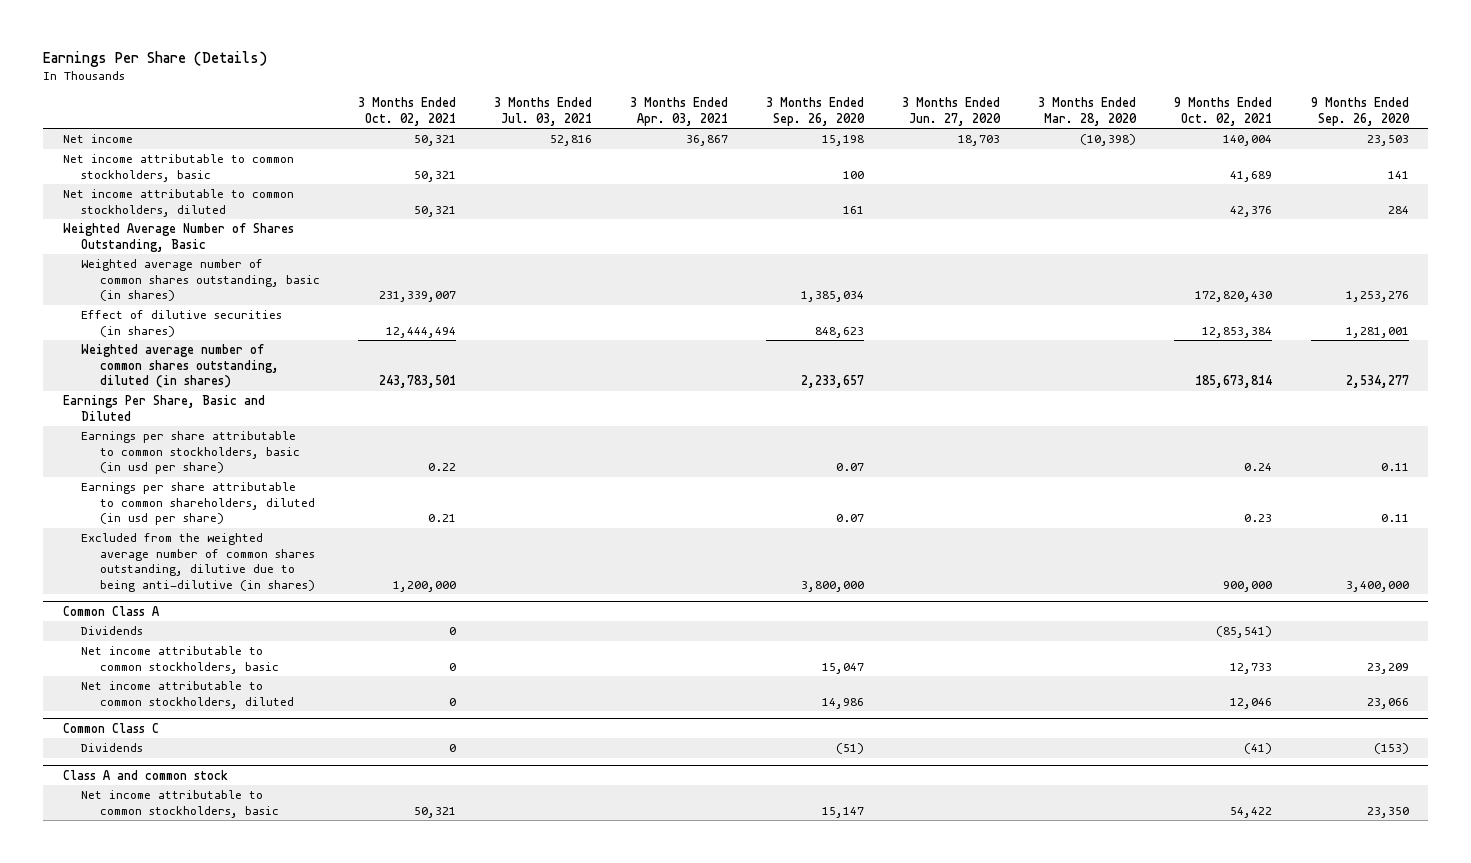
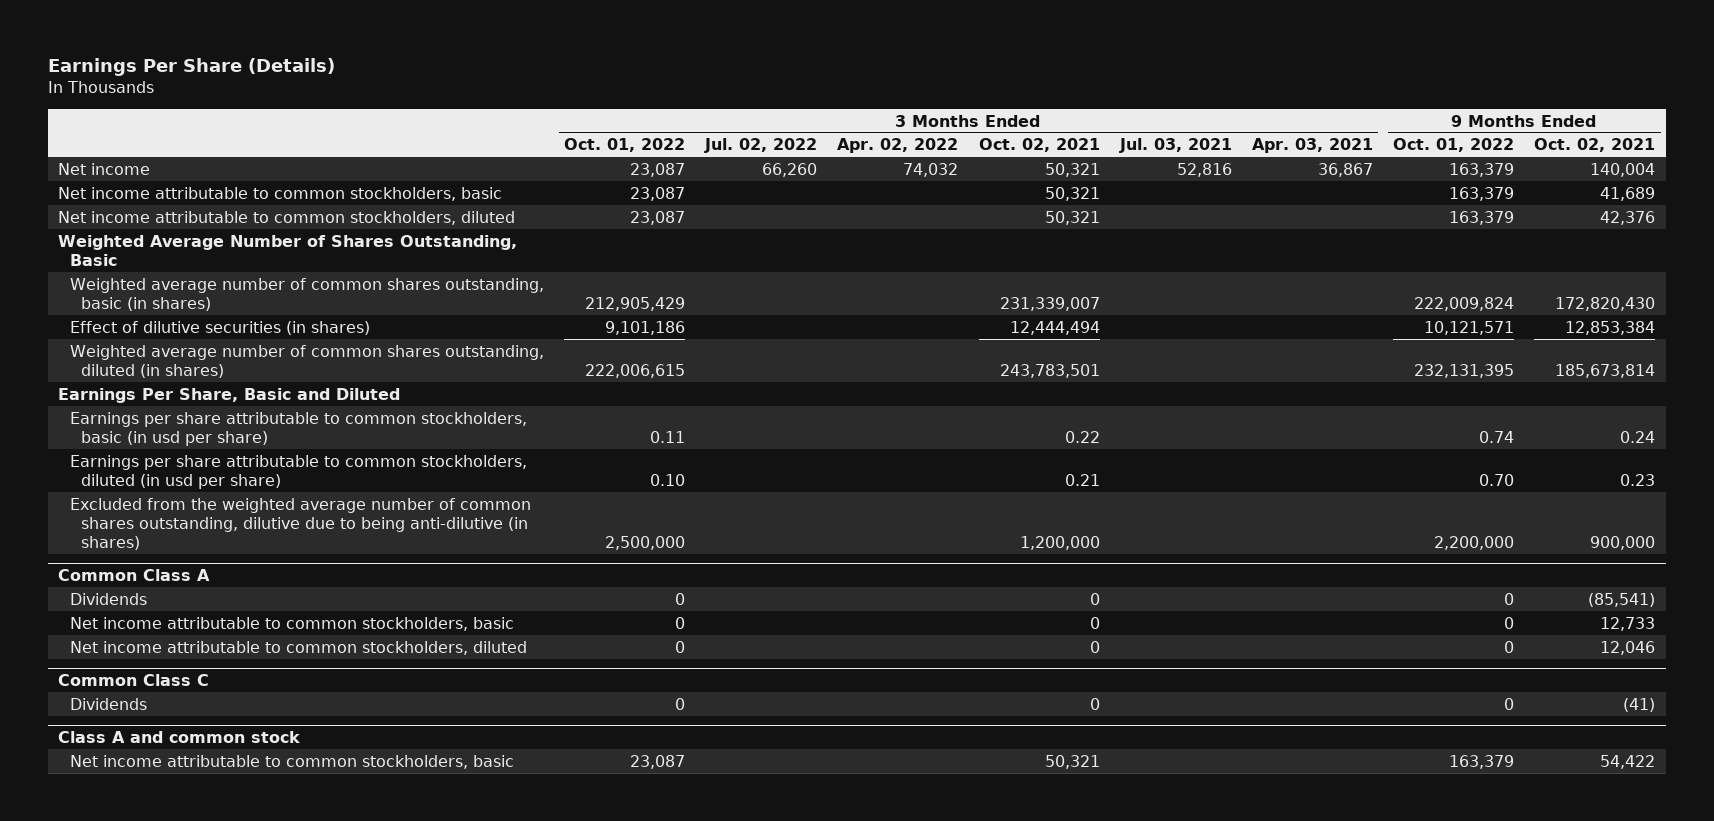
[766,97,866,127] 3 Months Ended Sep. 26, 2020 -> none
[902,97,1002,127] 3 Months Ended Jun. 27, 2020 -> none
[1038,97,1138,127] 3 Months Ended Mar. 28, 2020 -> none
[1310,97,1410,127] 9 Months Ended Sep. 26, 2020 -> none
none -> [563,138,685,153] Oct. 01, 2022
none -> [704,138,818,154] Jul. 02, 2022
none -> [837,138,959,154] Apr. 02, 2022
none -> [1393,138,1515,153] Oct. 01, 2022
[81,482,315,526] Earnings per share attributable to common shareholders, diluted (in usd per share) -> [69,454,527,489] Earnings per share attributable to common stockholders, diluted (in usd per share)

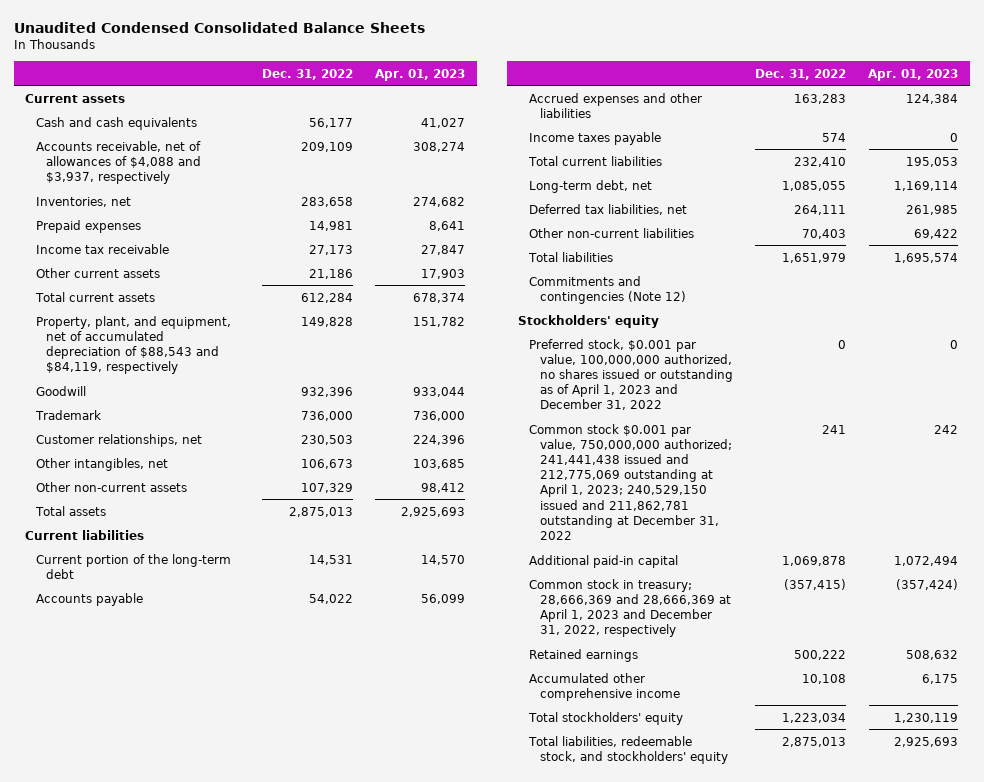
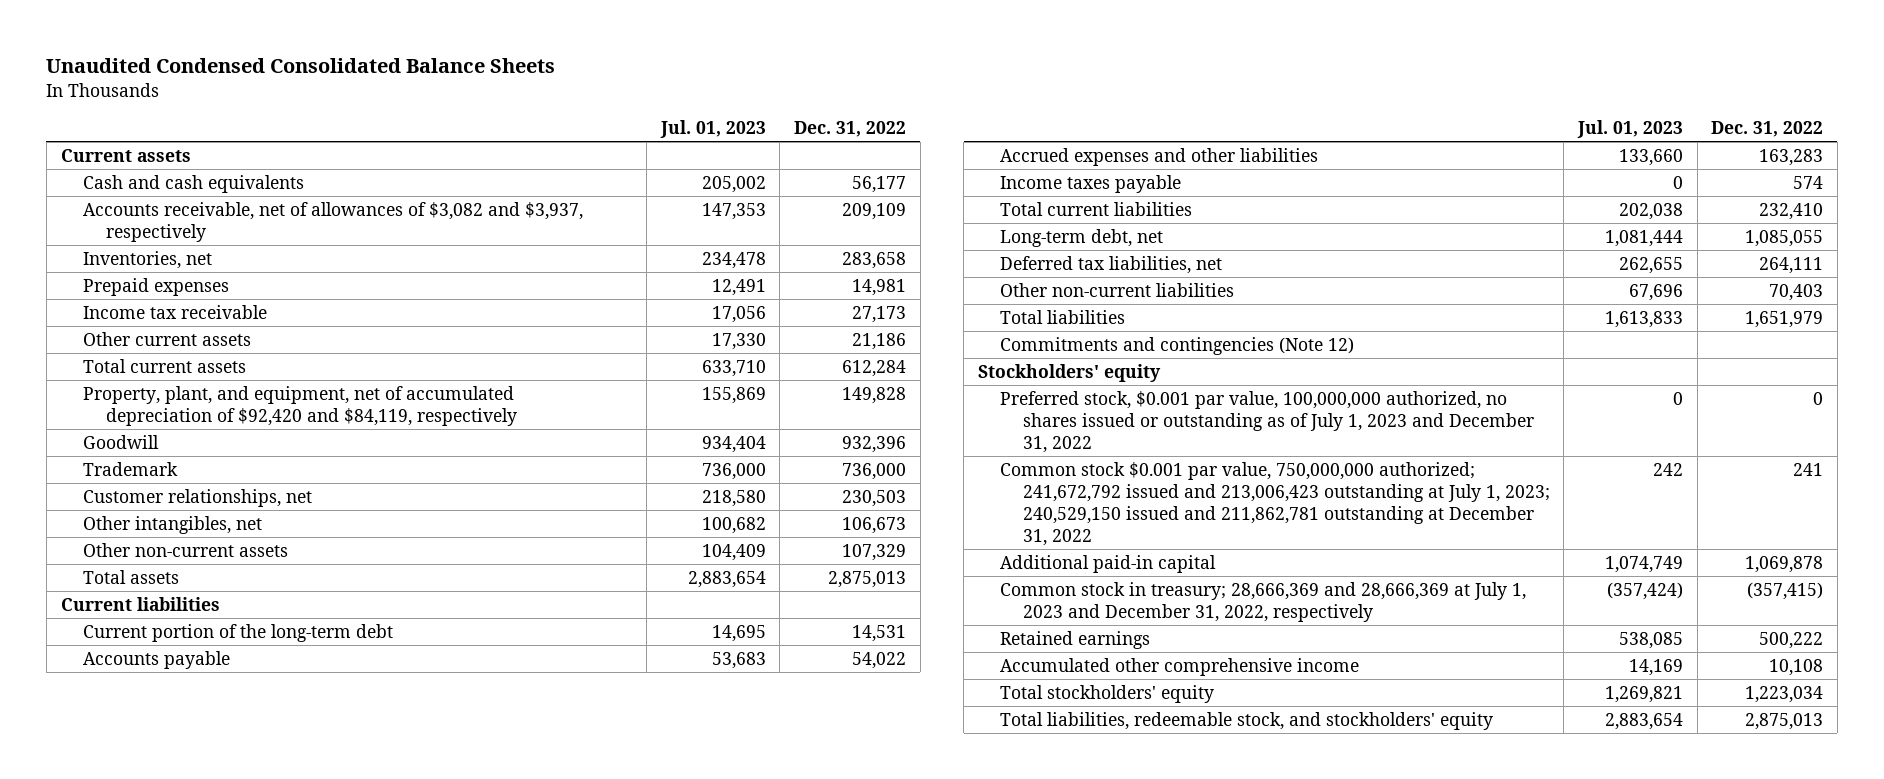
[375,68,466,81] Apr. 01, 2023 -> none
none -> [659,120,766,139] Jul. 01, 2023
[35,140,202,184] Accounts receivable, net of allowances of $4,088 and $3,937, respectively -> [83,201,584,242] Accounts receivable, net of allowances of $3,082 and $3,937, respectively
[35,315,231,375] Property, plant, and equipment, net of accumulated depreciation of $88,543 and $84,119, respectively -> [83,385,517,426] Property, plant, and equipment, net of accumulated depreciation of $92,420 and $84,119, respectively
[528,338,733,411] Preferred stock, $0.001 par value, 100,000,000 authorized, no shares issued or outstanding as of April 1, 2023 and December 31, 2022 -> [1000,390,1534,453] Preferred stock, $0.001 par value, 100,000,000 authorized, no shares issued or outstanding as of July 1, 2023 and December 31, 2022
[528,423,732,540] Common stock $0.001 par value, 750,000,000 authorized; 241,441,438 issued and 212,775,069 outstanding at April 1, 2023; 240,529,150 issued and 211,862,781 outstanding at December 31, 2022 -> [1000,461,1550,547] Common stock $0.001 par value, 750,000,000 authorized; 241,672,792 issued and 213,006,423 outstanding at July 1, 2023; 240,529,150 issued and 211,862,781 outstanding at December 31, 2022
[528,578,731,638] Common stock in treasury; 28,666,369 and 28,666,369 at April 1, 2023 and December 31, 2022, respectively -> [1000,581,1527,622] Common stock in treasury; 28,666,369 and 28,666,369 at July 1, 2023 and December 31, 2022, respectively

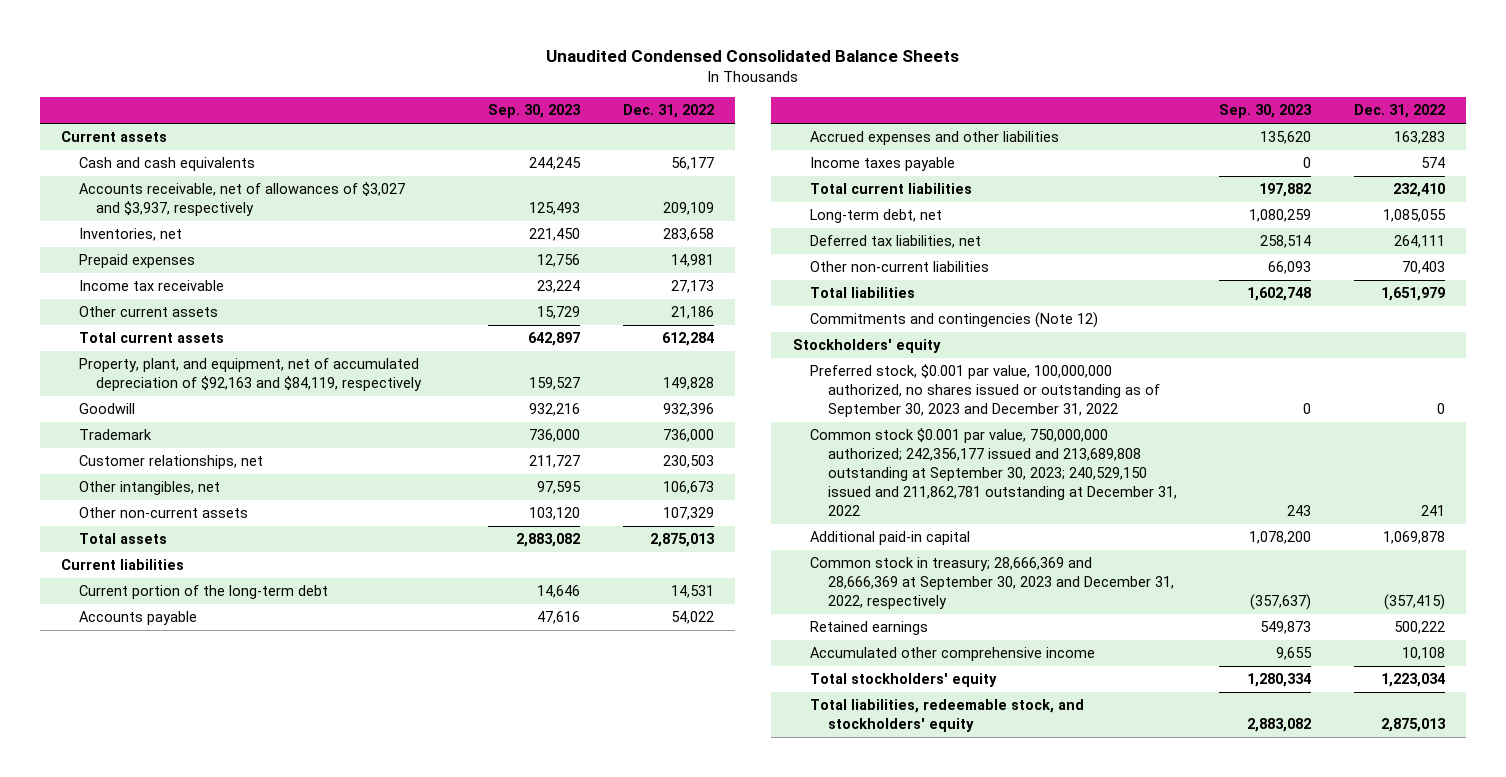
[659,120,766,139] Jul. 01, 2023 -> none
none -> [487,104,581,119] Sep. 30, 2023
[83,201,584,242] Accounts receivable, net of allowances of $3,082 and $3,937, respectively -> [78,182,405,217] Accounts receivable, net of allowances of $3,027 and $3,937, respectively
[83,385,517,426] Property, plant, and equipment, net of accumulated depreciation of $92,420 and $84,119, respectively -> [78,358,423,392] Property, plant, and equipment, net of accumulated depreciation of $92,163 and $84,119, respectively
[1000,390,1534,453] Preferred stock, $0.001 par value, 100,000,000 authorized, no shares issued or outstanding as of July 1, 2023 and December 31, 2022 -> [810,364,1160,418] Preferred stock, $0.001 par value, 100,000,000 authorized, no shares issued or outstanding as of September 30, 2023 and December 31, 2022
[1000,461,1550,547] Common stock $0.001 par value, 750,000,000 authorized; 241,672,792 issued and 213,006,423 outstanding at July 1, 2023; 240,529,150 issued and 211,862,781 outstanding at December 31, 2022 -> [810,428,1177,517] Common stock $0.001 par value, 750,000,000 authorized; 242,356,177 issued and 213,689,808 outstanding at September 30, 2023; 240,529,150 issued and 211,862,781 outstanding at December 31, 2022
[1000,581,1527,622] Common stock in treasury; 28,666,369 and 28,666,369 at July 1, 2023 and December 31, 2022, respectively -> [810,557,1174,610] Common stock in treasury; 28,666,369 and 28,666,369 at September 30, 2023 and December 31, 2022, respectively

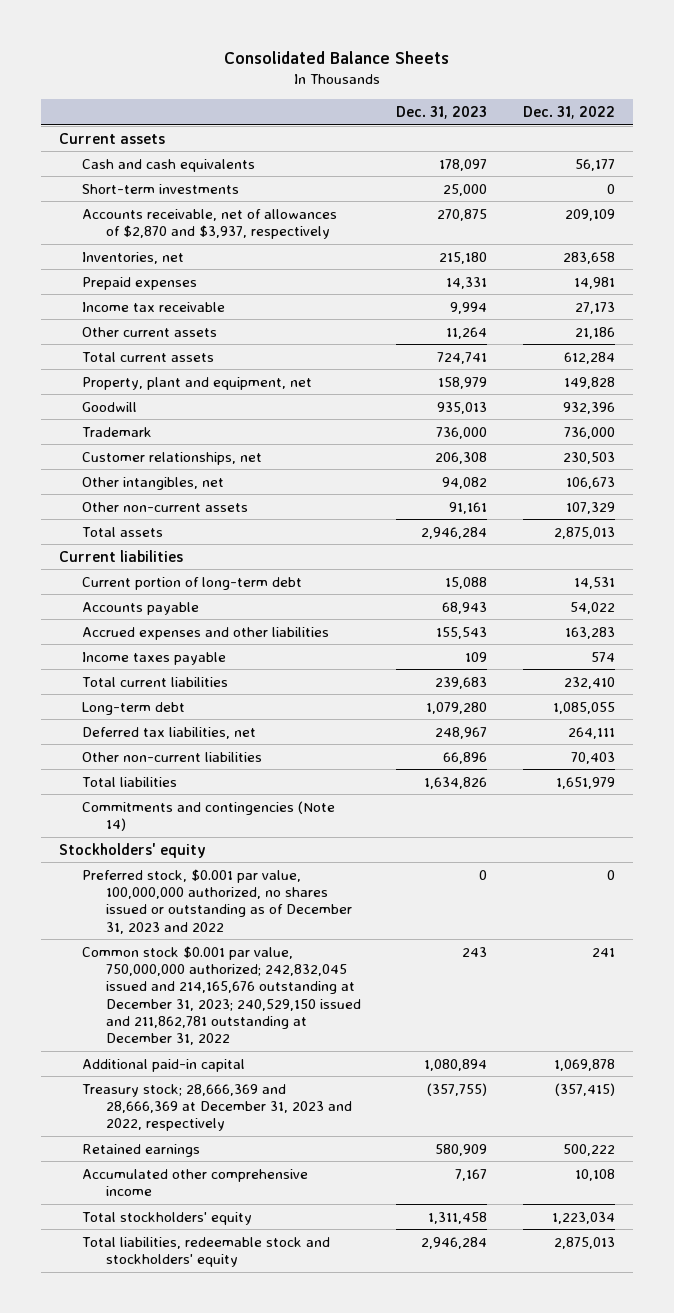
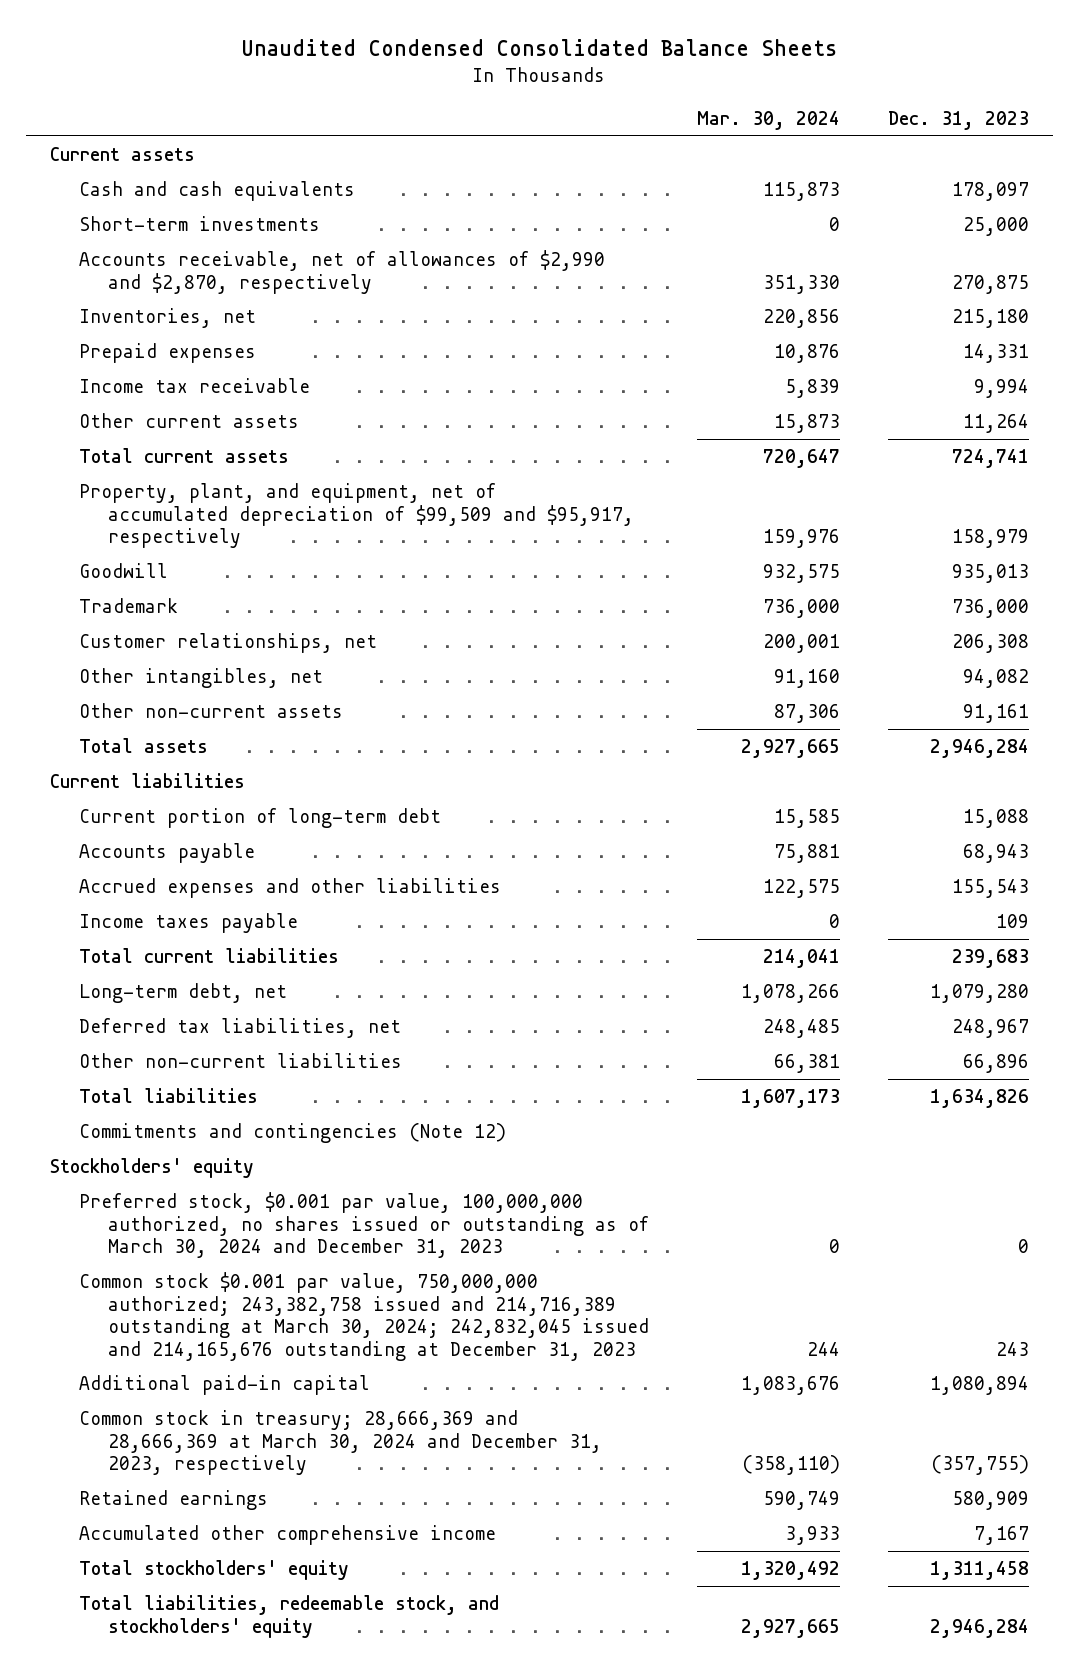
[223,50,449,64] Consolidated Balance Sheets -> [241,38,838,56] Unaudited Condensed Consolidated Balance Sheets
[523,106,616,120] Dec. 31, 2022 -> none
none -> [697,110,841,130] Mar. 30, 2024
[82,208,338,240] Accounts receivable, net of allowances of $2,870 and $3,937, respectively -> [79,249,606,294] Accounts receivable, net of allowances of $2,990 and $2,870, respectively
[82,376,313,390] Property, plant and equipment, net -> [79,482,635,549] Property, plant, and equipment, net of accumulated depreciation of $99,509 and $95,917, respectively
[82,701,186,715] Long-term debt -> [79,982,288,1003] Long-term debt, net
[82,800,336,832] Commitments and contingencies (Note 14) -> [79,1122,507,1143] Commitments and contingencies (Note 12)
[82,868,352,934] Preferred stock, $0.001 par value, 100,000,000 authorized, no shares issued or outstanding as of December 31, 2023 and 2022 -> [79,1191,650,1259] Preferred stock, $0.001 par value, 100,000,000 authorized, no shares issued or outstanding as of March 30, 2024 and December 31, 2023
[82,945,361,1046] Common stock $0.001 par value, 750,000,000 authorized; 242,832,045 issued and 214,165,676 outstanding at December 31, 2023; 240,529,150 issued and 211,862,781 outstanding at December 31, 2022 -> [79,1271,650,1361] Common stock $0.001 par value, 750,000,000 authorized; 243,382,758 issued and 214,716,389 outstanding at March 30, 2024; 242,832,045 issued and 214,165,676 outstanding at December 31, 2023
[82,1083,352,1132] Treasury stock; 28,666,369 and 28,666,369 at December 31, 2023 and 2022, respectively -> [79,1409,603,1476] Common stock in treasury; 28,666,369 and 28,666,369 at March 30, 2024 and December 31, 2023, respectively
[82,1236,331,1268] Total liabilities, redeemable stock and stockholders' equity -> [79,1594,500,1638] Total liabilities, redeemable stock, and stockholders' equity

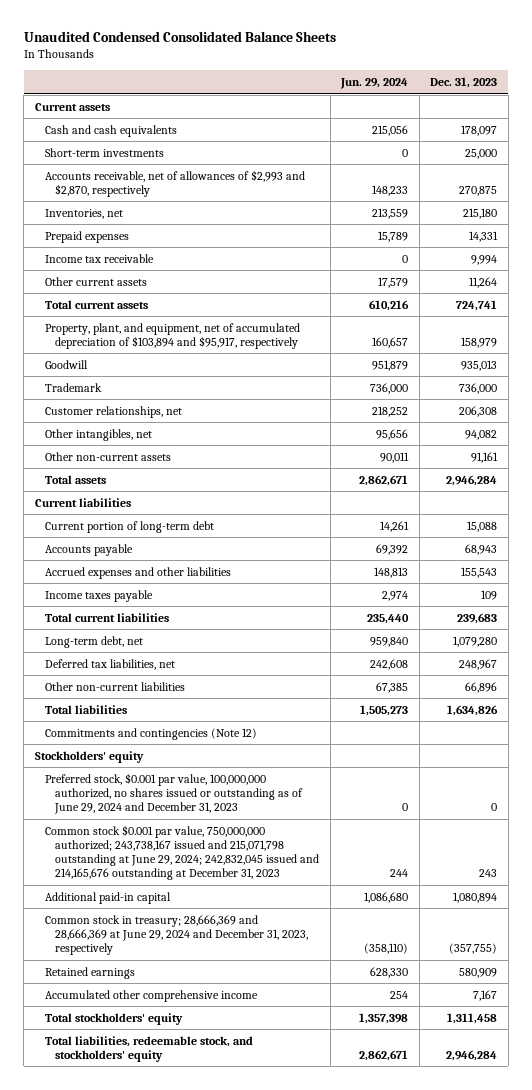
[697,110,841,130] Mar. 30, 2024 -> none
none -> [340,78,409,90] Jun. 29, 2024
[79,249,606,294] Accounts receivable, net of allowances of $2,990 and $2,870, respectively -> [45,169,306,197] Accounts receivable, net of allowances of $2,993 and $2,870, respectively
[79,482,635,549] Property, plant, and equipment, net of accumulated depreciation of $99,509 and $95,917, respectively -> [45,322,301,349] Property, plant, and equipment, net of accumulated depreciation of $103,894 and $95,917, respectively
[79,1191,650,1259] Preferred stock, $0.001 par value, 100,000,000 authorized, no shares issued or outstanding as of March 30, 2024 and December 31, 2023 -> [45,772,304,815] Preferred stock, $0.001 par value, 100,000,000 authorized, no shares issued or outstanding as of June 29, 2024 and December 31, 2023
[79,1271,650,1361] Common stock $0.001 par value, 750,000,000 authorized; 243,382,758 issued and 214,716,389 outstanding at March 30, 2024; 242,832,045 issued and 214,165,676 outstanding at December 31, 2023 -> [45,824,320,881] Common stock $0.001 par value, 750,000,000 authorized; 243,738,167 issued and 215,071,798 outstanding at June 29, 2024; 242,832,045 issued and 214,165,676 outstanding at December 31, 2023
[79,1409,603,1476] Common stock in treasury; 28,666,369 and 28,666,369 at March 30, 2024 and December 31, 2023, respectively -> [45,914,309,956] Common stock in treasury; 28,666,369 and 28,666,369 at June 29, 2024 and December 31, 2023, respectively

